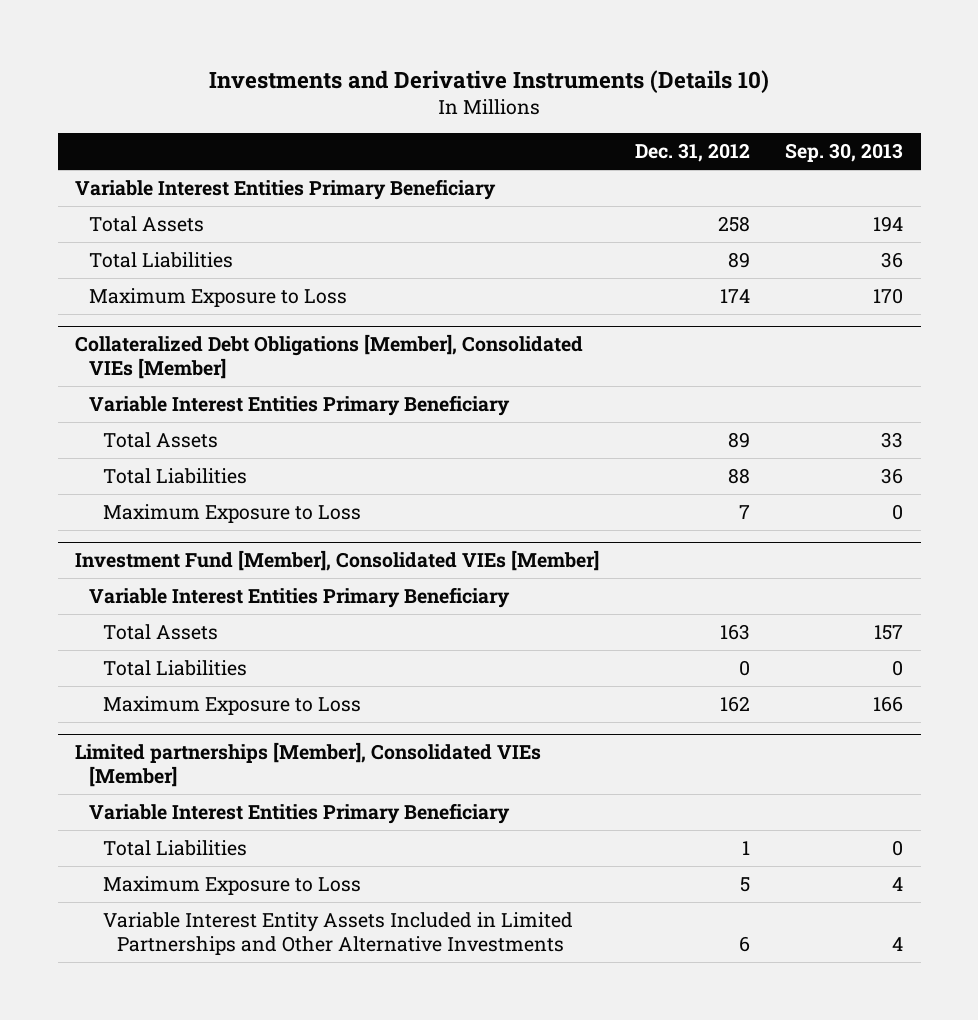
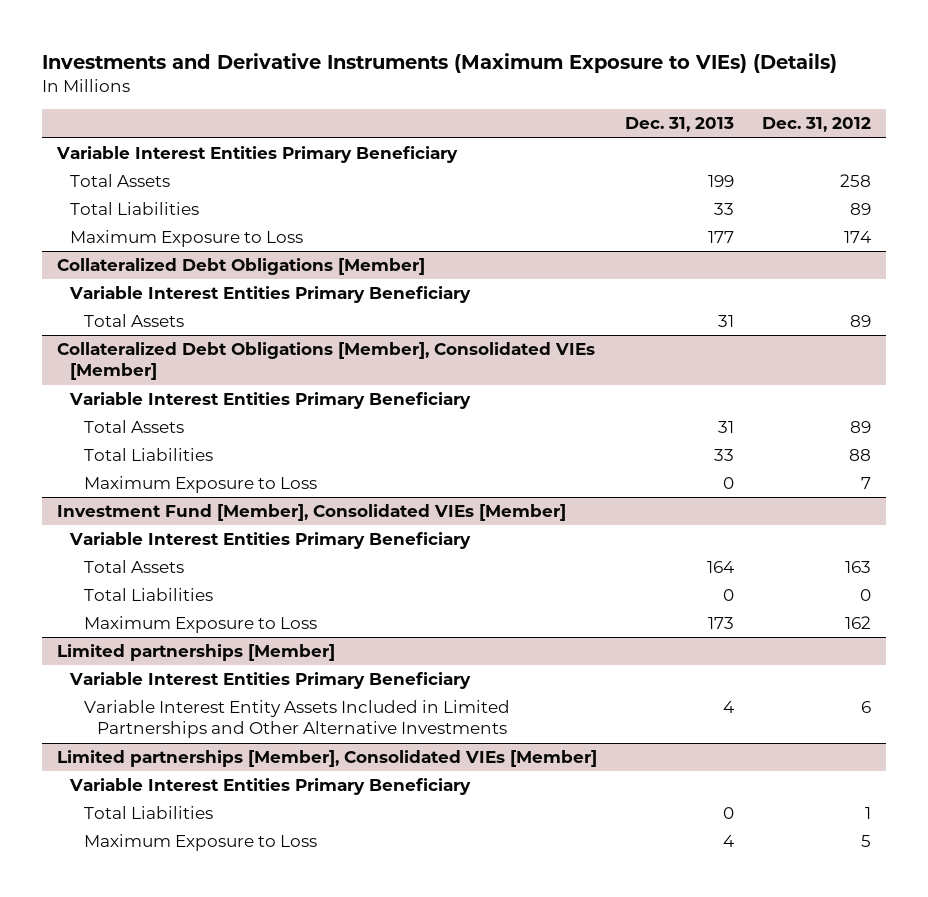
[209,69,770,93] Investments and Derivative Instruments (Details 10) -> [42,53,838,74] Investments and Derivative Instruments (Maximum Exposure to VIEs) (Details)
[785,143,904,163] Sep. 30, 2013 -> none
none -> [624,117,734,133] Dec. 31, 2013
none -> [56,258,425,276] Collateralized Debt Obligations [Member]
none -> [69,286,472,304] Variable Interest Entities Primary Beneficiary
none -> [83,314,184,328] Total Assets
none -> [56,644,335,662] Limited partnerships [Member]
none -> [69,672,472,690] Variable Interest Entities Primary Beneficiary
none -> [83,700,510,739] Variable Interest Entity Assets Included in Limited Partnerships and Other Alternative Investments
[103,911,574,956] Variable Interest Entity Assets Included in Limited Partnerships and Other Alternative Investments -> none

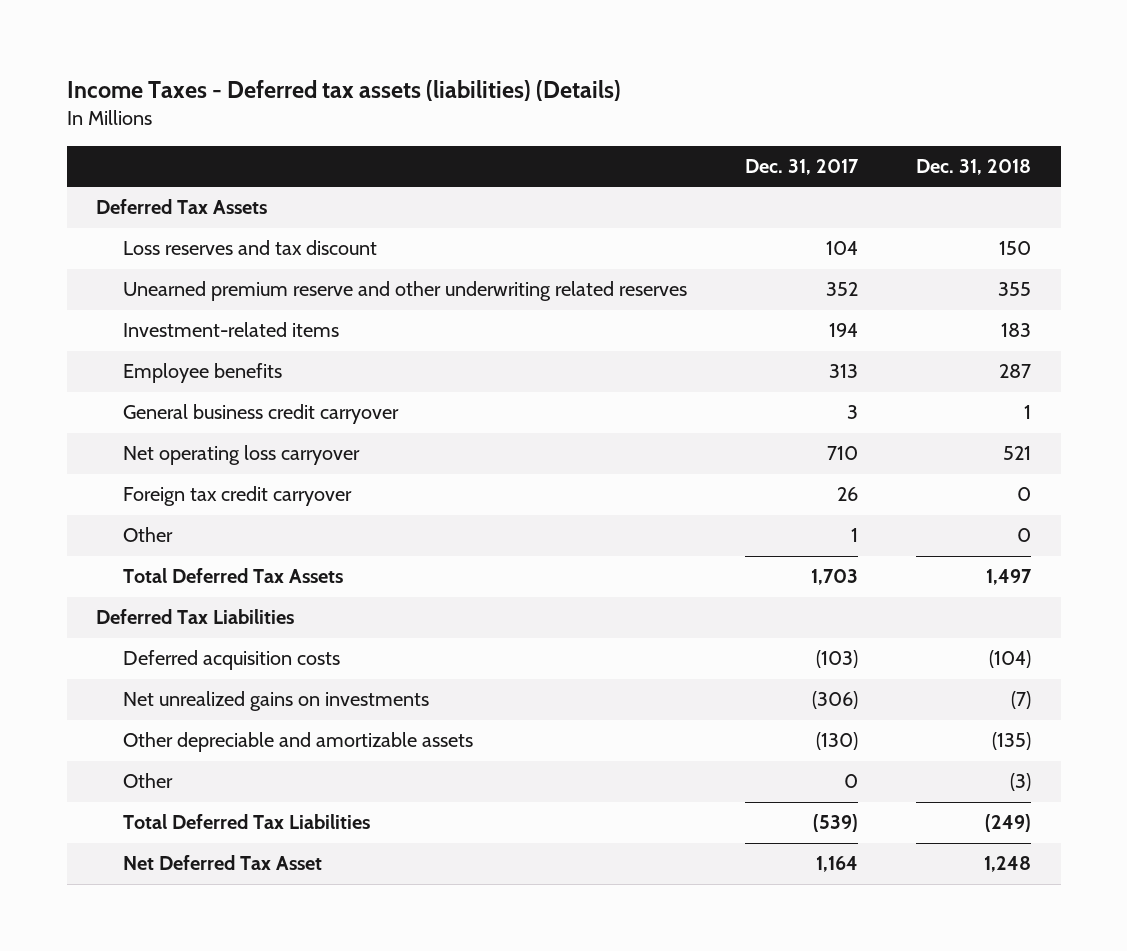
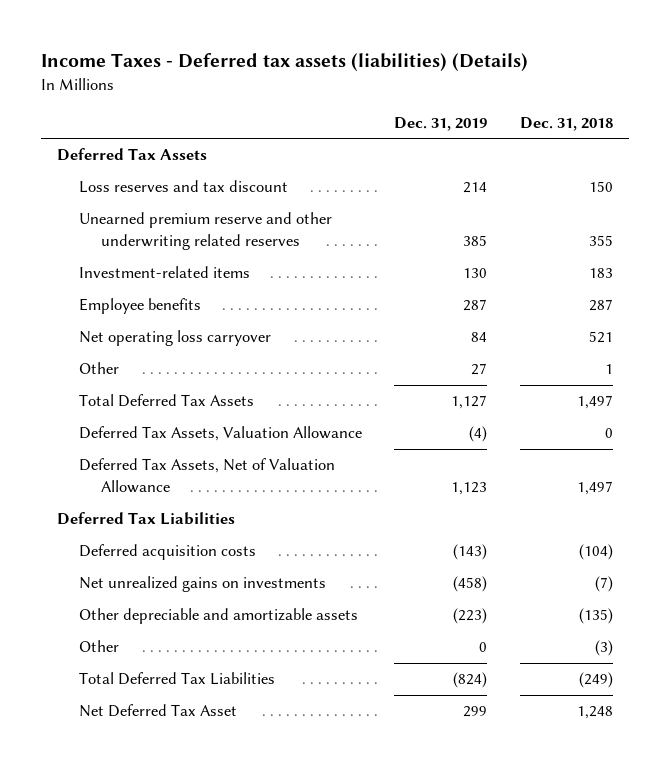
[745,159,860,176] Dec. 31, 2017 -> none
none -> [394,117,488,132] Dec. 31, 2019
[122,404,399,425] General business credit carryover -> none
[122,486,352,507] Foreign tax credit carryover -> none
[1017,528,1032,543] 0 -> [604,364,613,375] 1
none -> [79,426,363,442] Deferred Tax Assets, Valuation Allowance
none -> [79,458,336,494] Deferred Tax Assets, Net of Valuation Allowance

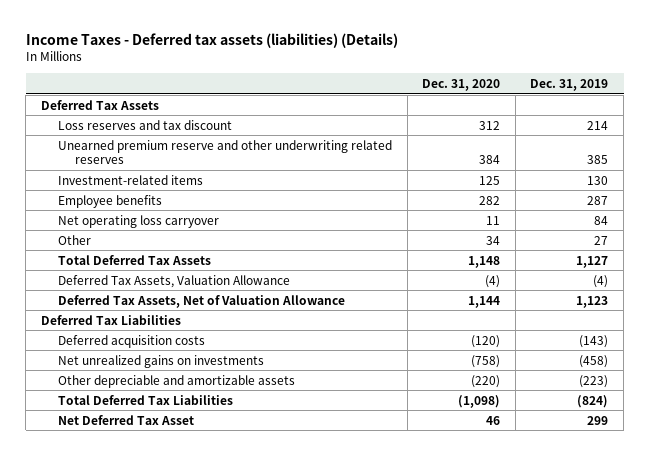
[519,117,613,132] Dec. 31, 2018 -> none
none -> [422,79,501,92] Dec. 31, 2020
[79,640,120,653] Other -> none

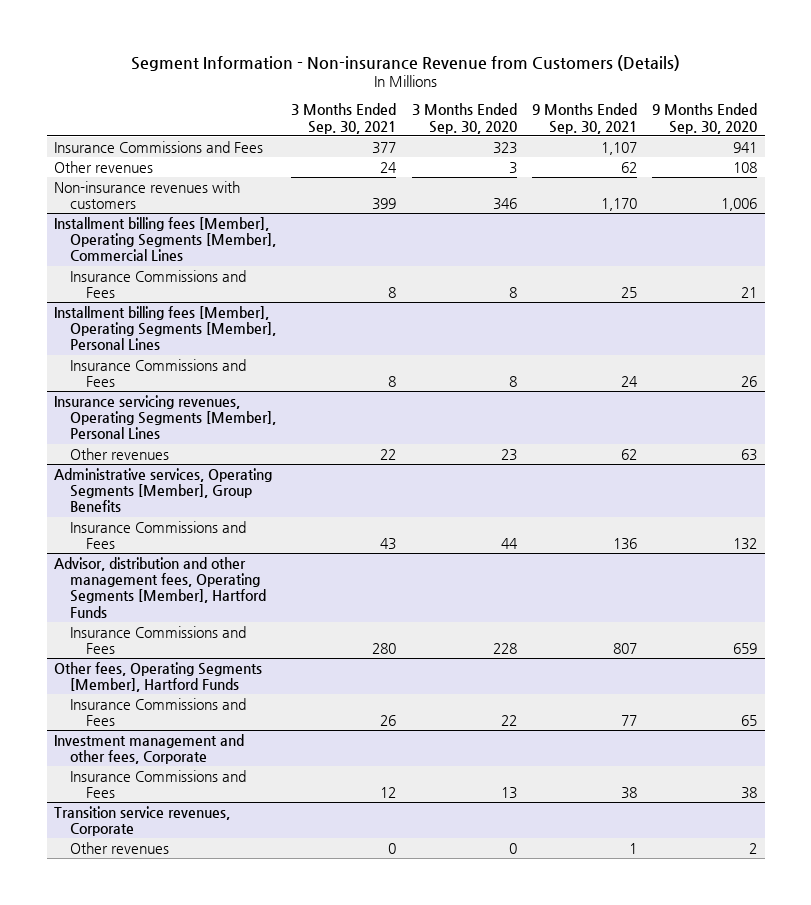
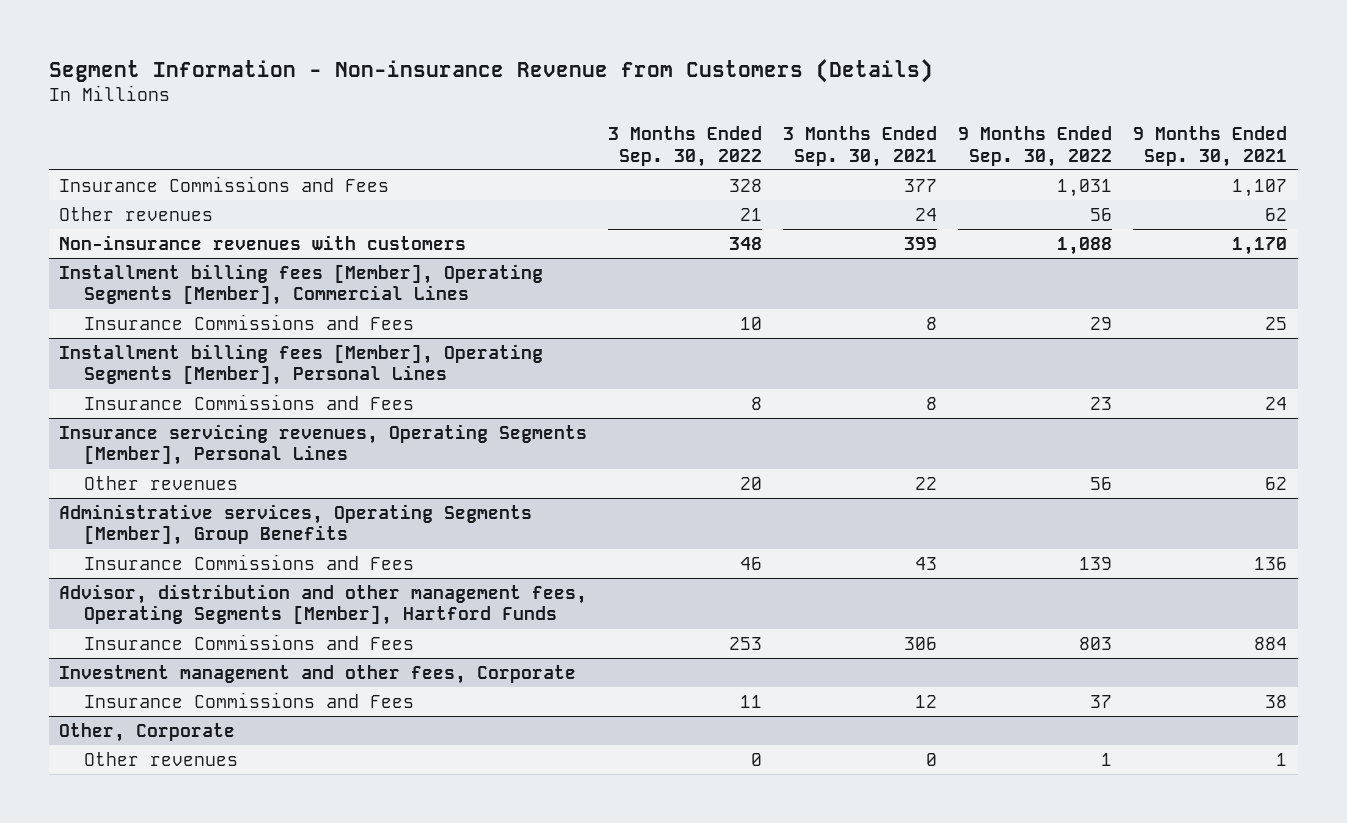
[411,103,517,134] 3 Months Ended Sep. 30, 2020 -> none
[652,103,758,134] 9 Months Ended Sep. 30, 2020 -> none
none -> [608,126,763,167] 3 Months Ended Sep. 30, 2022
none -> [958,126,1113,167] 9 Months Ended Sep. 30, 2022
[54,661,263,693] Other fees, Operating Segments [Member], Hartford Funds -> none
[69,697,246,727] Insurance Commissions and Fees -> none
[372,643,397,655] 280 -> [904,636,938,650] 306
[612,643,637,655] 807 -> [1254,636,1288,650] 884
[54,805,231,837] Transition service revenues, Corporate -> none
none -> [59,722,236,742] Other, Corporate

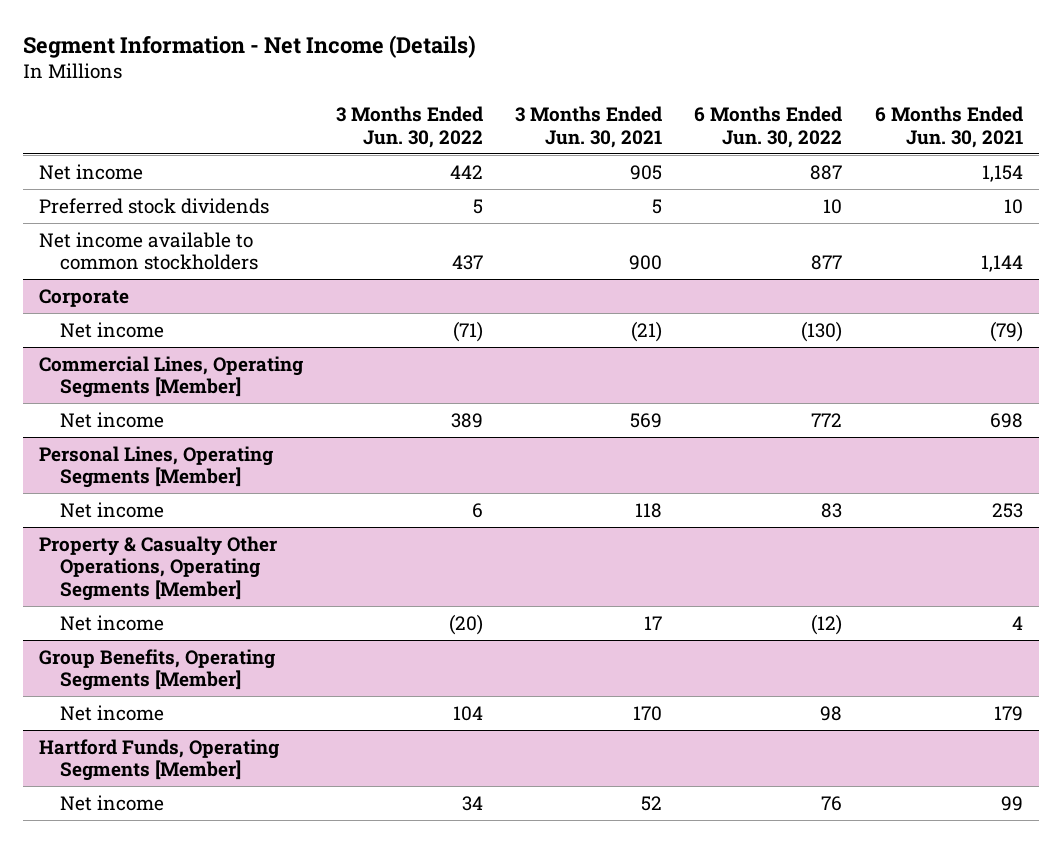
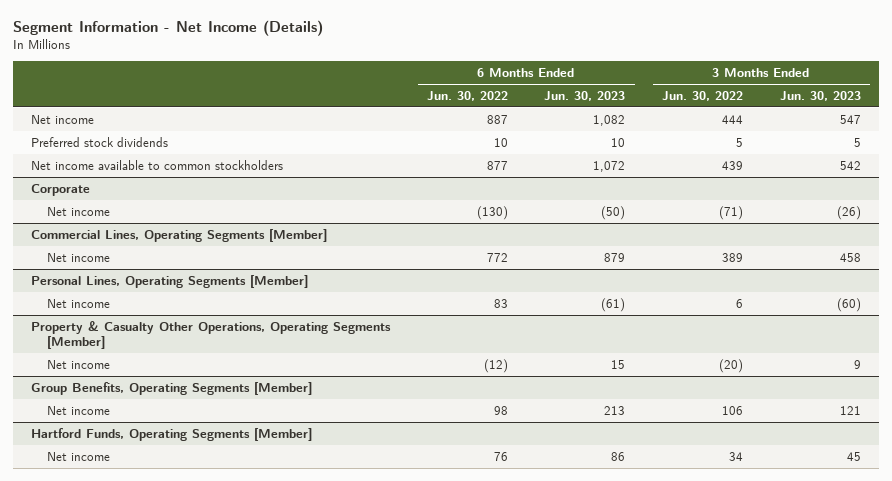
[514,106,662,148] 3 Months Ended Jun. 30, 2021 -> none
[874,106,1023,148] 6 Months Ended Jun. 30, 2021 -> none
none -> [544,90,626,101] Jun. 30, 2023
none -> [779,90,861,101] Jun. 30, 2023
[449,164,483,179] 442 -> [721,114,743,124] 444
[451,255,483,271] 437 -> [721,160,743,170] 439
[452,705,483,721] 104 -> [721,405,743,415] 106

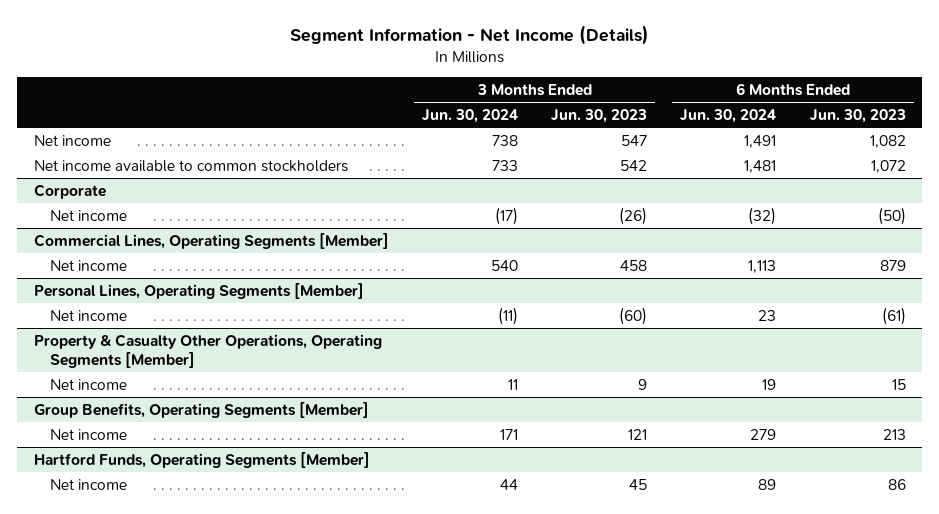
[426,90,508,101] Jun. 30, 2022 -> none
[661,90,743,101] Jun. 30, 2022 -> none
none -> [421,109,518,124] Jun. 30, 2024
none -> [680,109,777,124] Jun. 30, 2024
[31,136,169,147] Preferred stock dividends -> none

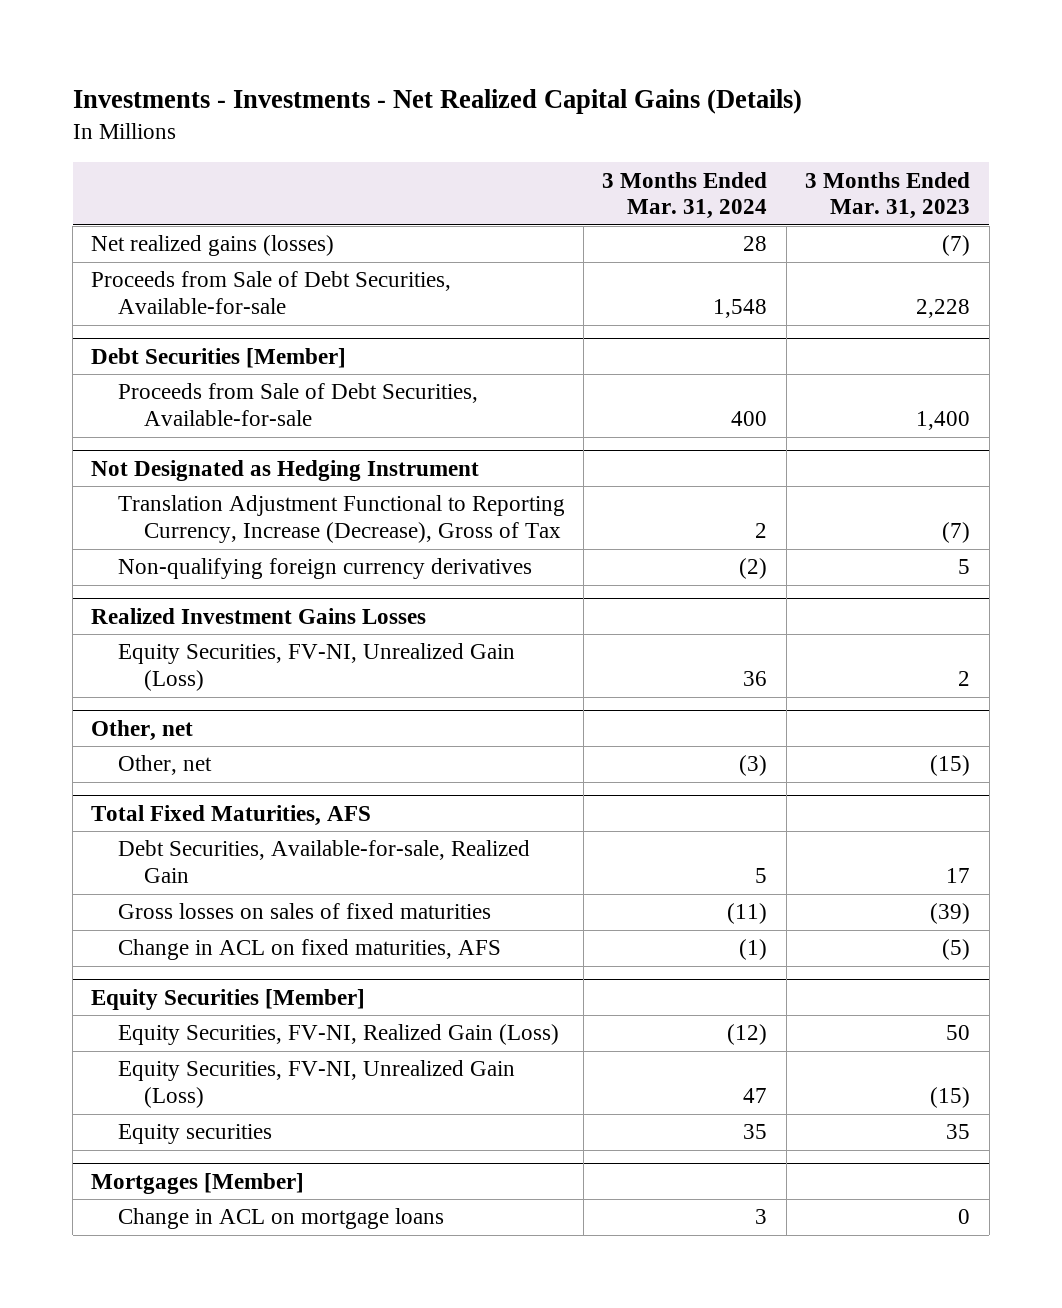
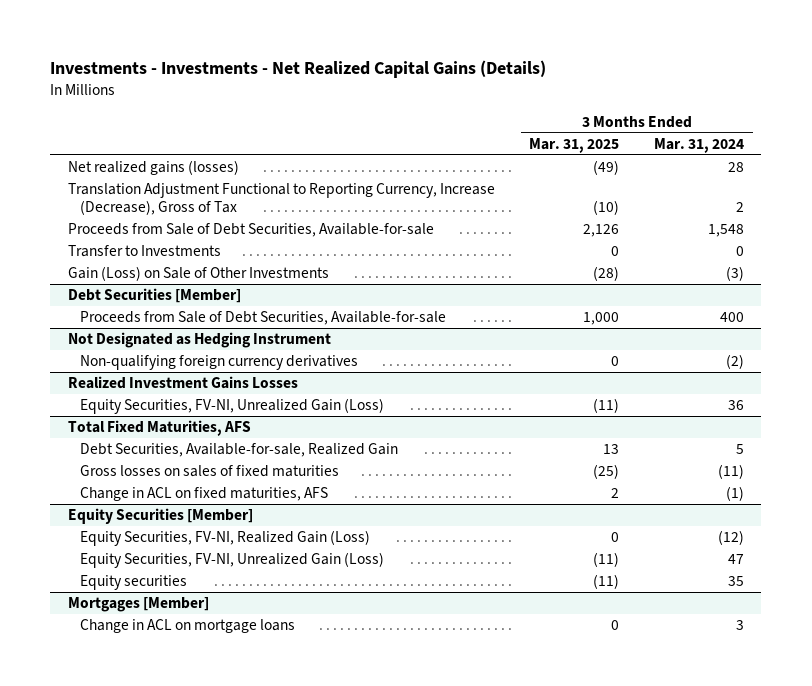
[805,171,971,220] 3 Months Ended Mar. 31, 2023 -> none
none -> [529,138,620,154] Mar. 31, 2025
none -> [67,183,495,216] Translation Adjustment Functional to Reporting Currency, Increase (Decrease), Gross of Tax
none -> [67,245,221,258] Transfer to Investments
none -> [67,266,329,282] Gain (Loss) on Sale of Other Investments
[117,495,565,544] Translation Adjustment Functional to Reporting Currency, Increase (Decrease), Gross of Tax -> none
[91,719,194,741] Other, net -> none
[117,755,212,776] Other, net -> none

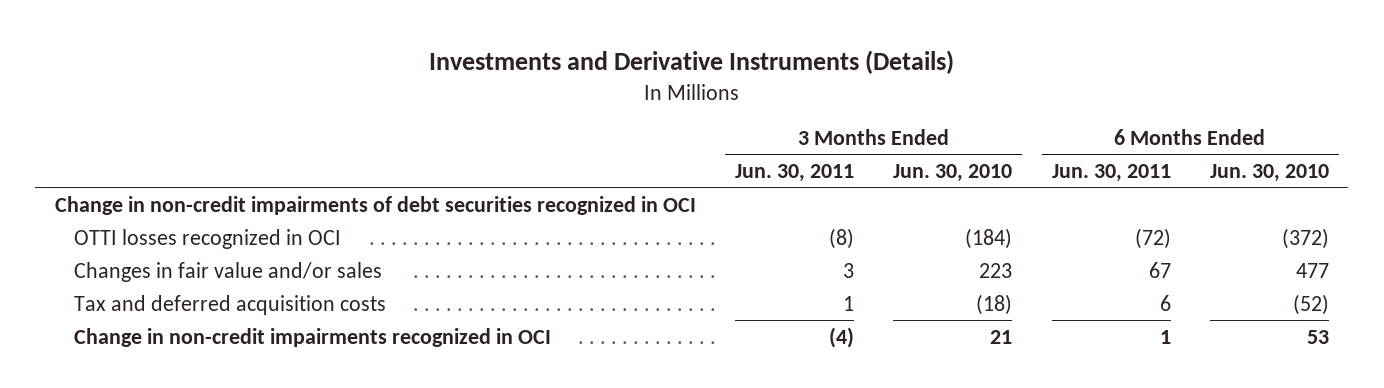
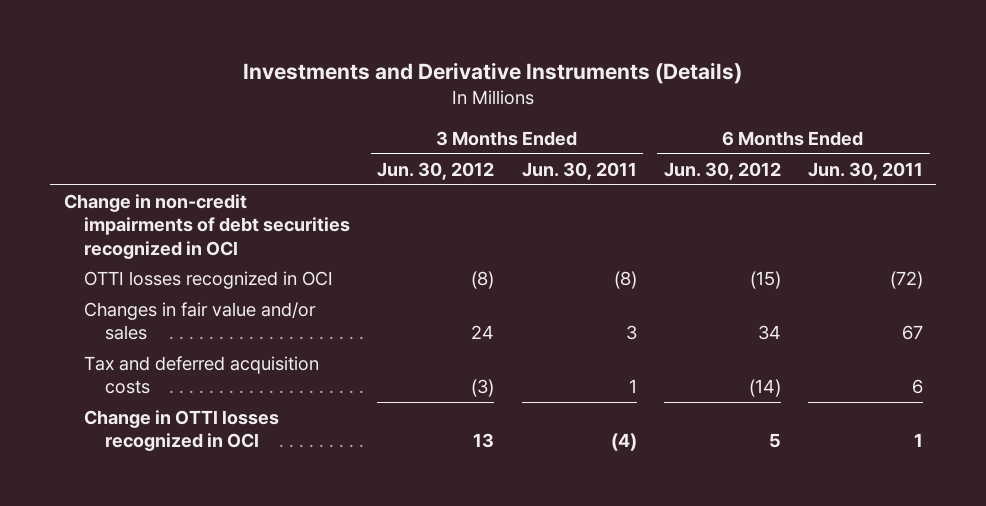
[893,164,1013,183] Jun. 30, 2010 -> none
[1209,164,1329,183] Jun. 30, 2010 -> none
none -> [377,161,495,180] Jun. 30, 2012
none -> [663,161,781,180] Jun. 30, 2012
[74,327,552,347] Change in non-credit impairments recognized in OCI -> [84,410,280,452] Change in OTTI losses recognized in OCI

